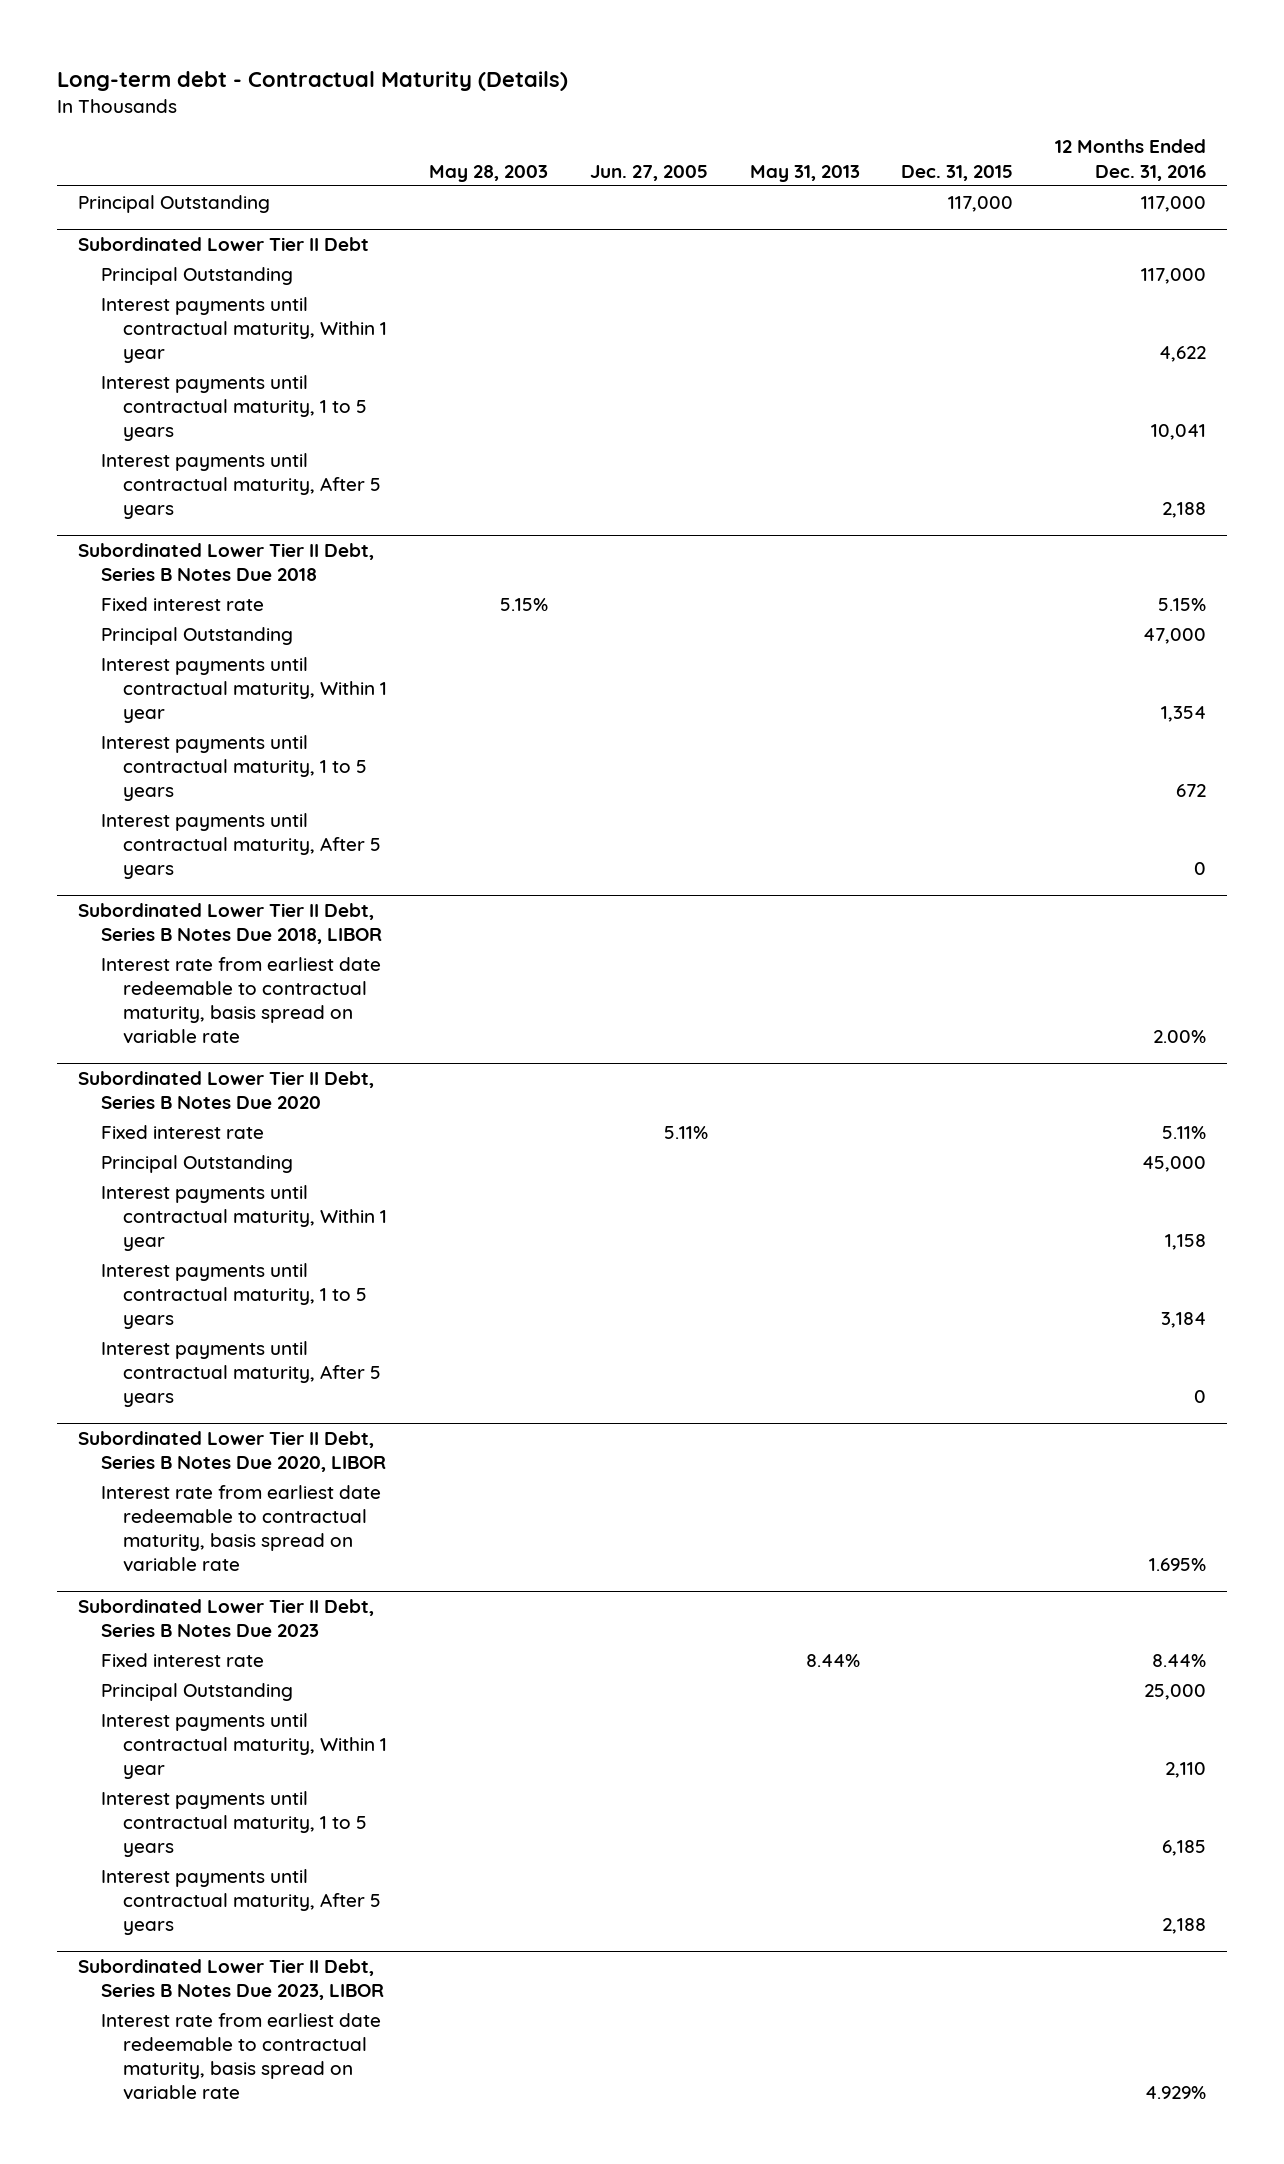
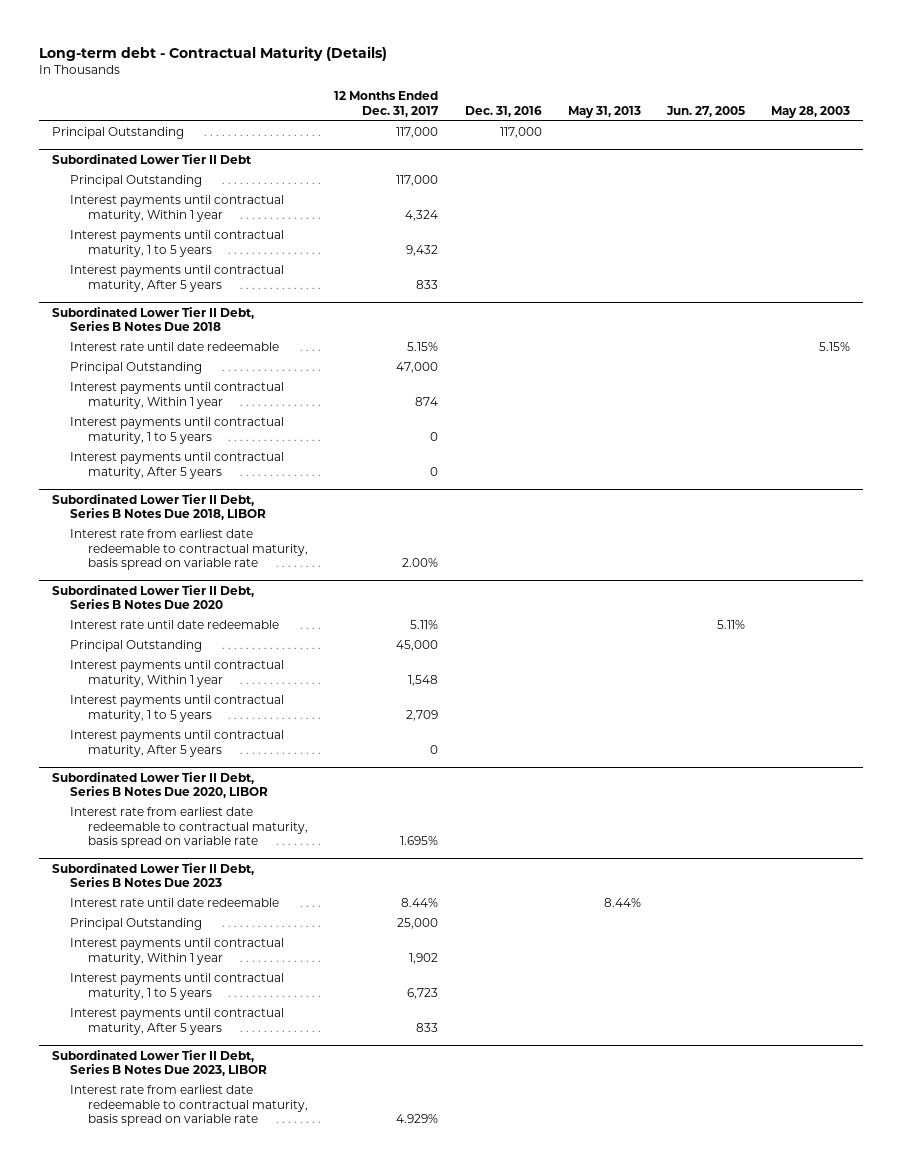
[901,164,1014,181] Dec. 31, 2015 -> none
[1055,139,1207,181] 12 Months Ended Dec. 31, 2016 -> none
none -> [334,91,440,117] 12 Months Ended Dec. 31, 2017
none -> [464,105,542,117] Dec. 31, 2016
[100,596,264,611] Fixed interest rate -> [70,342,280,352] Interest rate until date redeemable
[100,1124,264,1139] Fixed interest rate -> [70,620,280,630] Interest rate until date redeemable
[100,1652,264,1667] Fixed interest rate -> [70,898,280,908] Interest rate until date redeemable

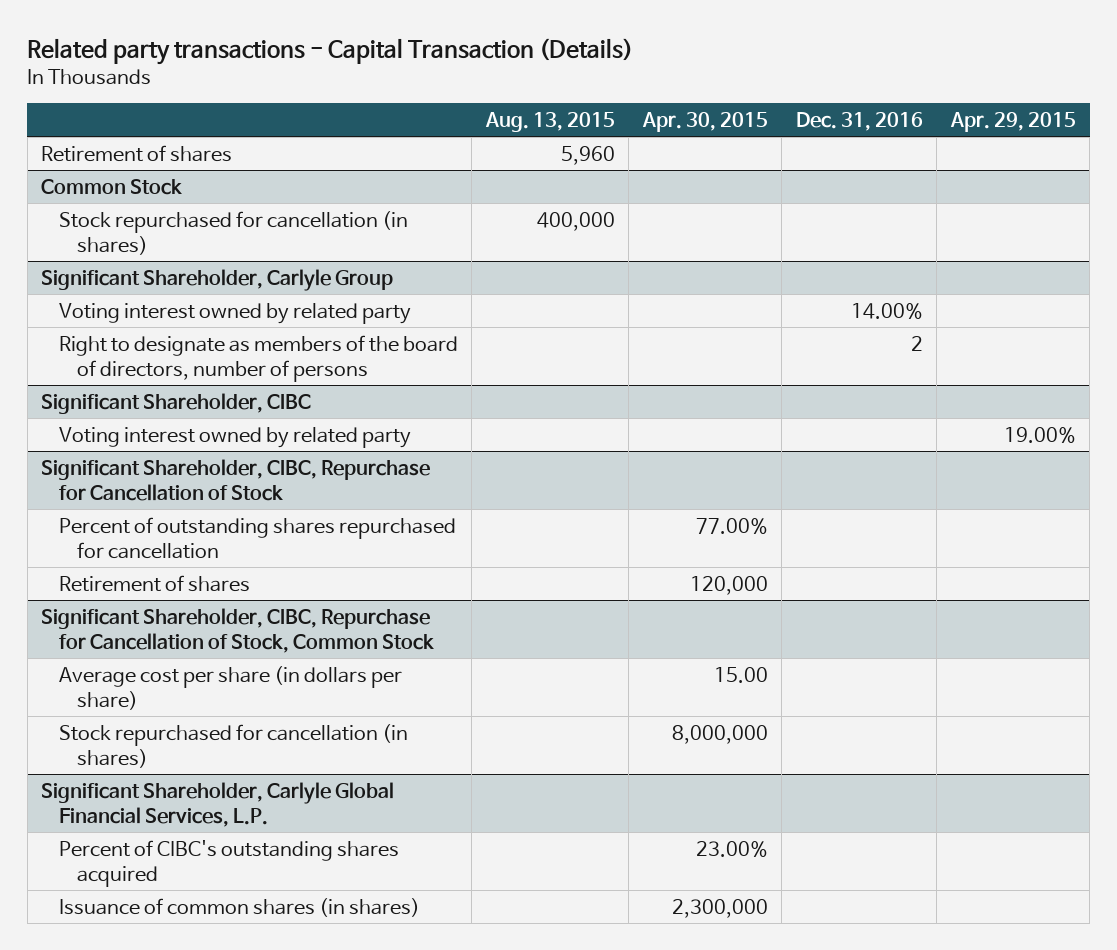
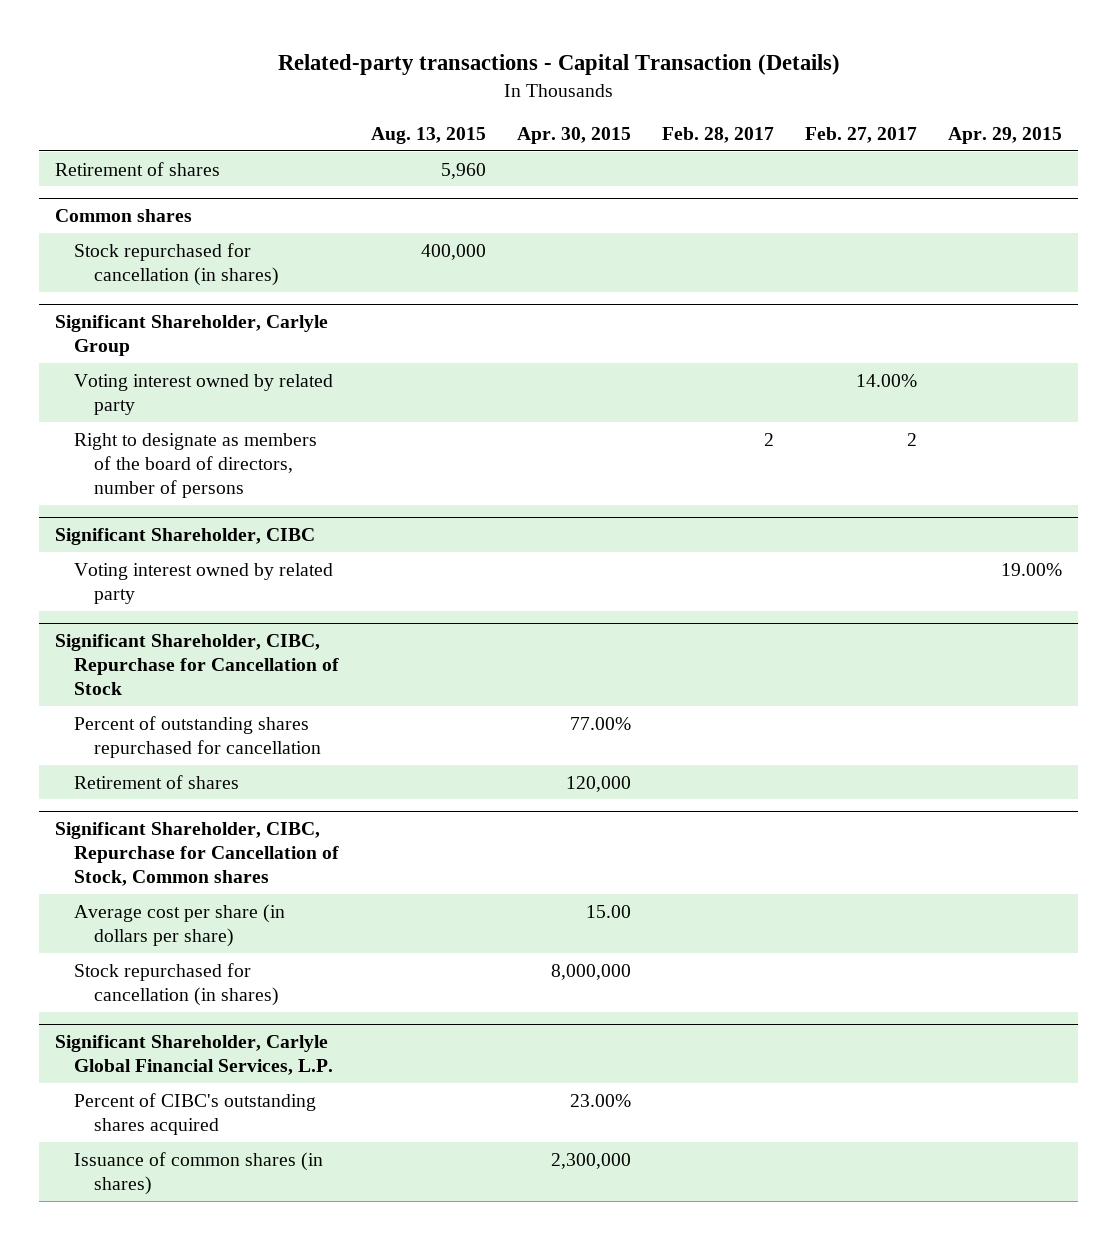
[27,38,634,66] Related party transactions - Capital Transaction (Details) -> [277,54,840,76] Related-party transactions - Capital Transaction (Details)
[795,111,923,131] Dec. 31, 2016 -> none
none -> [661,126,774,143] Feb. 28, 2017
none -> [804,126,917,143] Feb. 27, 2017
[41,178,183,195] Common Stock -> [55,208,193,222] Common shares
[41,607,434,653] Significant Shareholder, CIBC, Repurchase for Cancellation of Stock, Common Stock -> [55,821,340,887] Significant Shareholder, CIBC, Repurchase for Cancellation of Stock, Common shares

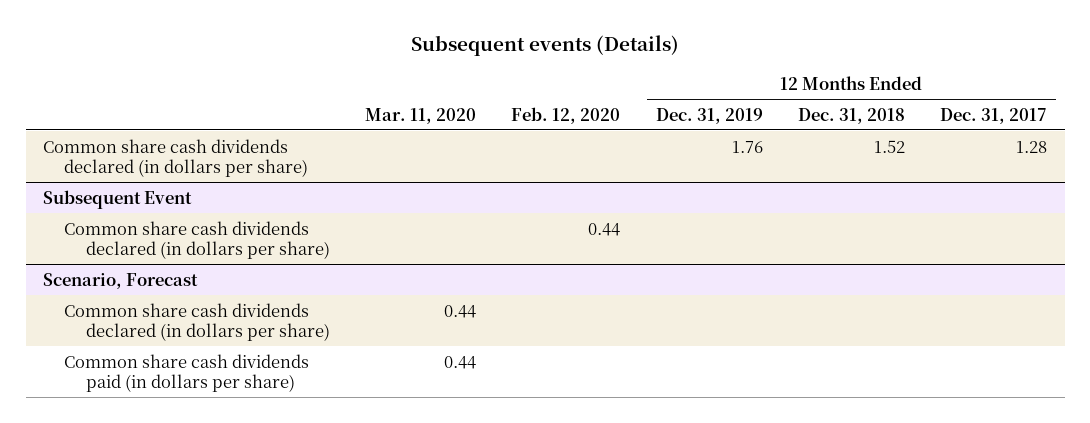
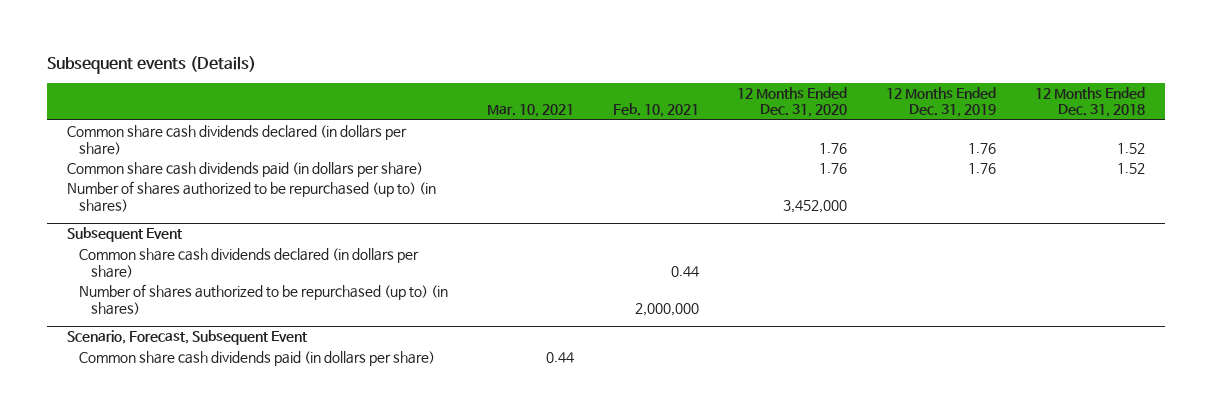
[365,107,477,124] Mar. 11, 2020 -> none
[511,106,621,124] Feb. 12, 2020 -> none
[940,107,1048,124] Dec. 31, 2017 -> none
none -> [486,104,574,118] Mar. 10, 2021
none -> [612,103,699,118] Feb. 10, 2021
none -> [737,86,848,118] 12 Months Ended Dec. 31, 2020
none -> [66,162,423,178] Common share cash dividends paid (in dollars per share)
none -> [66,181,436,212] Number of shares authorized to be repurchased (up to) (in shares)
[64,302,330,342] Common share cash dividends declared (in dollars per share) -> none
none -> [79,284,449,315] Number of shares authorized to be repurchased (up to) (in shares)
[43,272,199,289] Scenario, Forecast -> [66,330,307,346] Scenario, Forecast, Subsequent Event

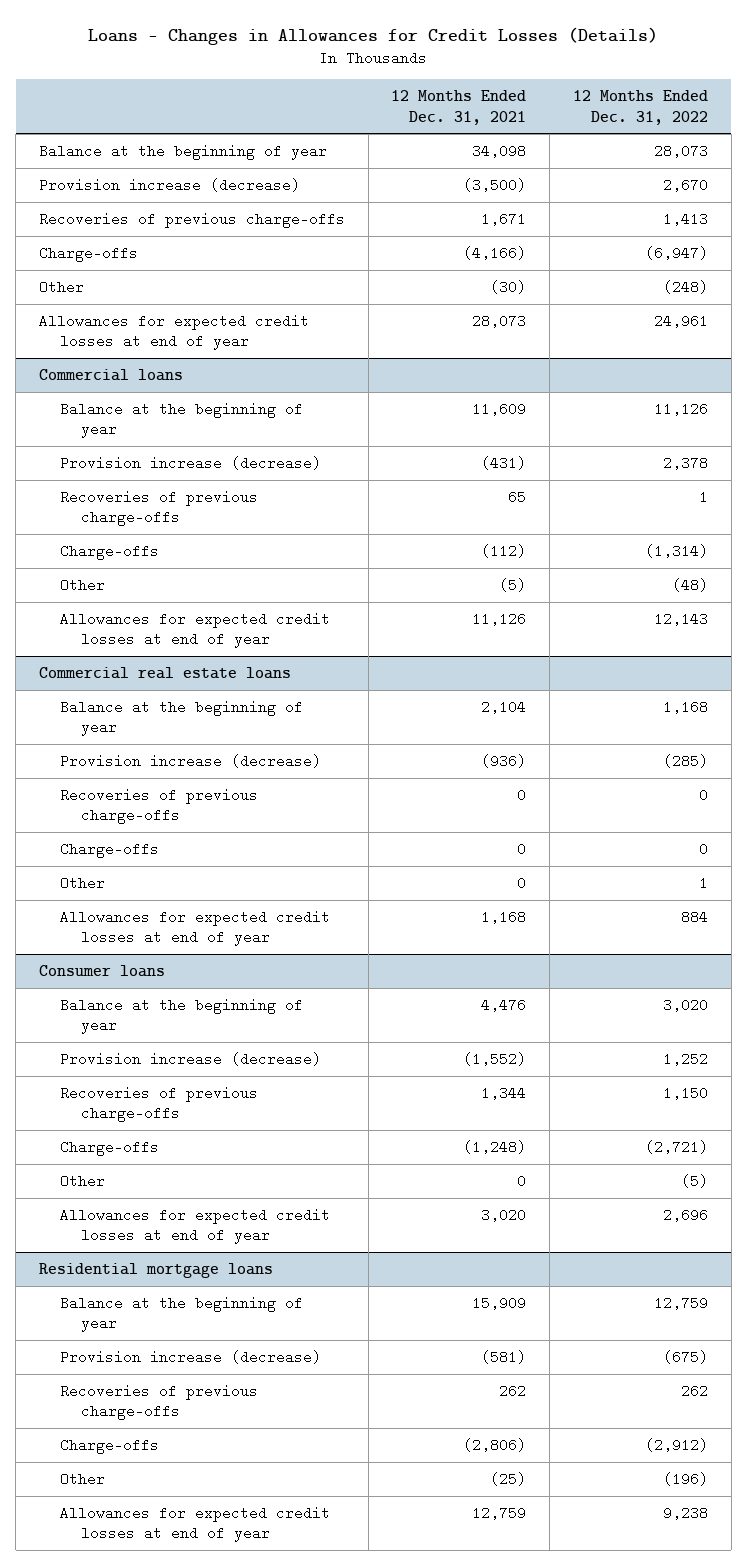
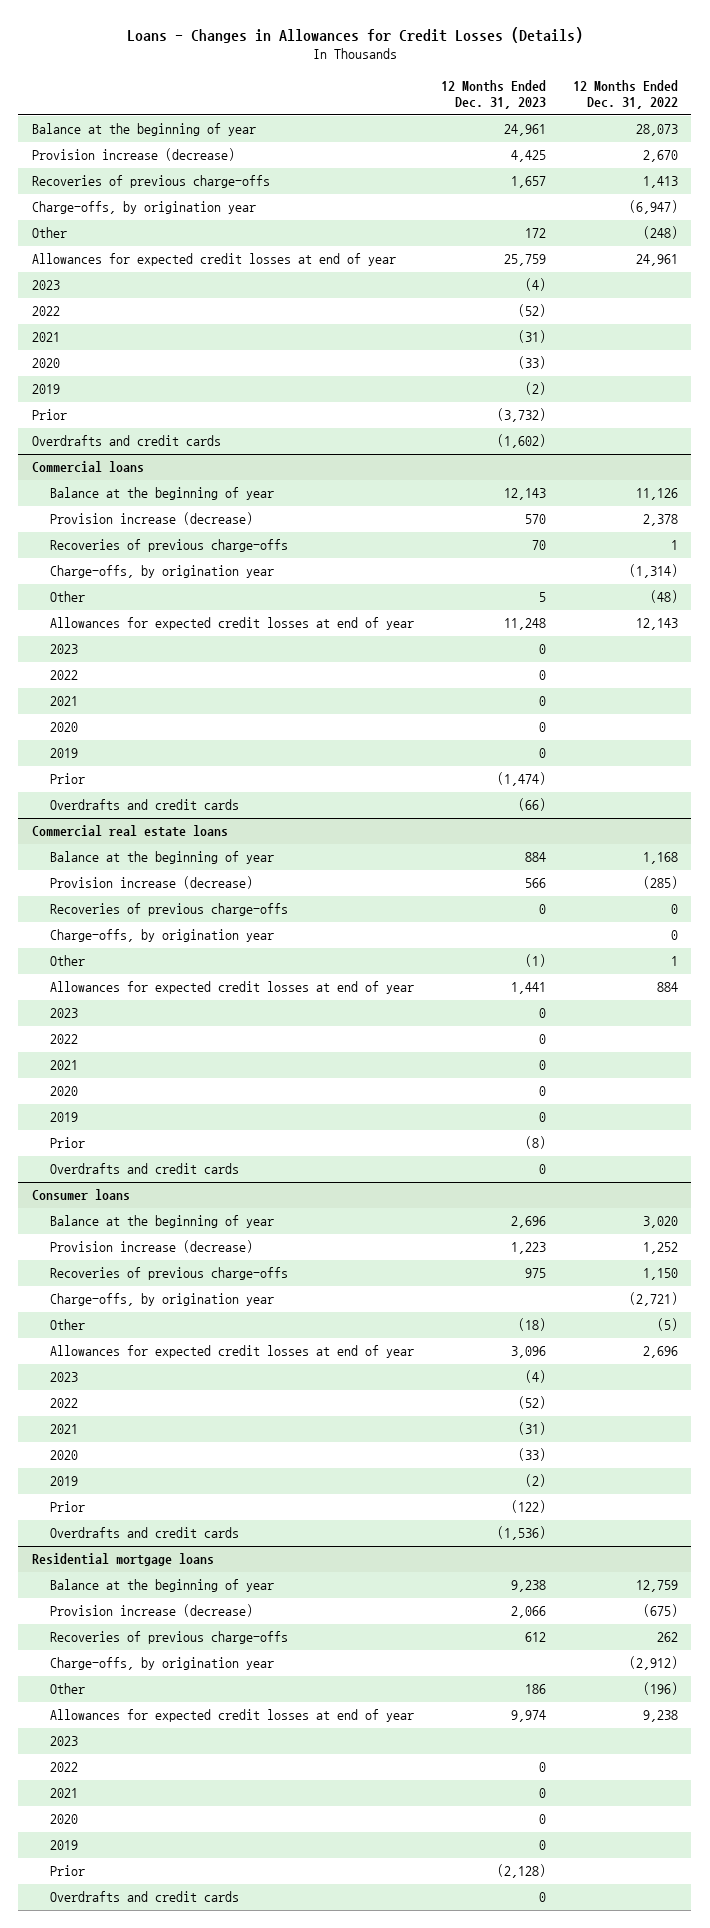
[391,90,527,125] 12 Months Ended Dec. 31, 2021 -> none
none -> [440,79,546,110] 12 Months Ended Dec. 31, 2023
[38,245,138,262] Charge-offs -> [31,201,256,215] Charge-offs, by origination year
none -> [31,280,60,291] 2023
none -> [31,306,60,317] 2022
none -> [31,332,60,343] 2021
none -> [31,358,60,369] 2020
none -> [31,384,60,395] 2019
none -> [31,409,67,421] Prior
none -> [31,435,221,447] Overdrafts and credit cards
[59,543,159,560] Charge-offs -> [49,565,274,579] Charge-offs, by origination year
none -> [49,644,78,655] 2023
none -> [49,670,78,681] 2022
none -> [49,696,78,707] 2021
none -> [49,722,78,733] 2020
none -> [49,748,78,759] 2019
none -> [49,773,85,785] Prior
none -> [49,799,239,811] Overdrafts and credit cards
[59,841,159,858] Charge-offs -> [49,929,274,943] Charge-offs, by origination year
none -> [49,1008,78,1019] 2023
none -> [49,1034,78,1045] 2022
none -> [49,1060,78,1071] 2021
none -> [49,1086,78,1097] 2020
none -> [49,1112,78,1123] 2019
none -> [49,1137,85,1149] Prior
none -> [49,1163,239,1175] Overdrafts and credit cards
[59,1139,159,1156] Charge-offs -> [49,1293,274,1307] Charge-offs, by origination year
none -> [49,1372,78,1383] 2023
none -> [49,1398,78,1409] 2022
none -> [49,1424,78,1435] 2021
none -> [49,1450,78,1461] 2020
none -> [49,1476,78,1487] 2019
none -> [49,1501,85,1513] Prior
none -> [49,1527,239,1539] Overdrafts and credit cards
[59,1437,159,1454] Charge-offs -> [49,1657,274,1671] Charge-offs, by origination year
none -> [49,1736,78,1747] 2023
none -> [49,1762,78,1773] 2022
none -> [49,1788,78,1799] 2021
none -> [49,1814,78,1825] 2020
none -> [49,1840,78,1851] 2019
none -> [49,1865,85,1877] Prior
none -> [49,1891,239,1903] Overdrafts and credit cards

